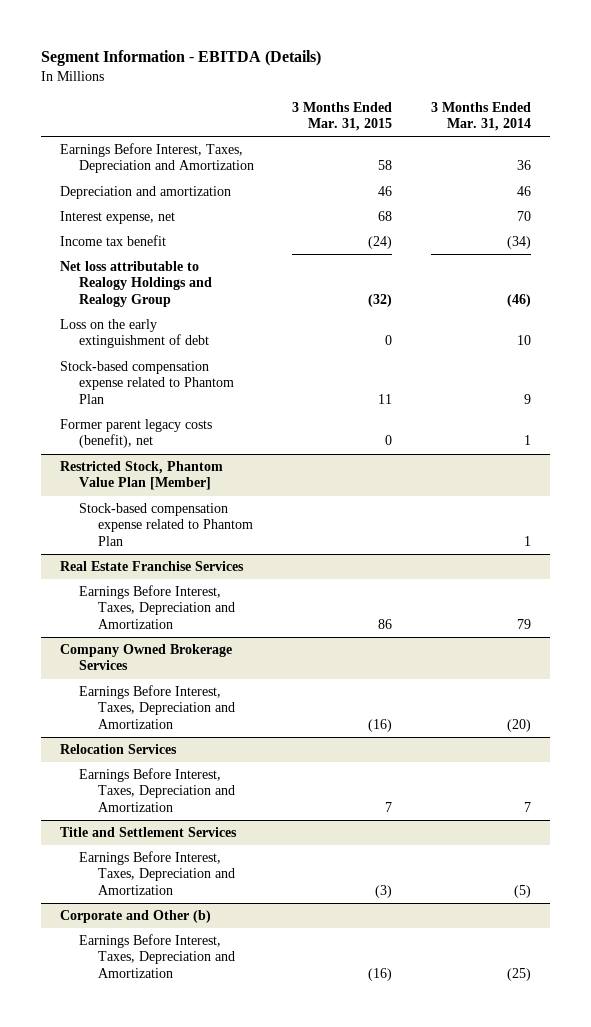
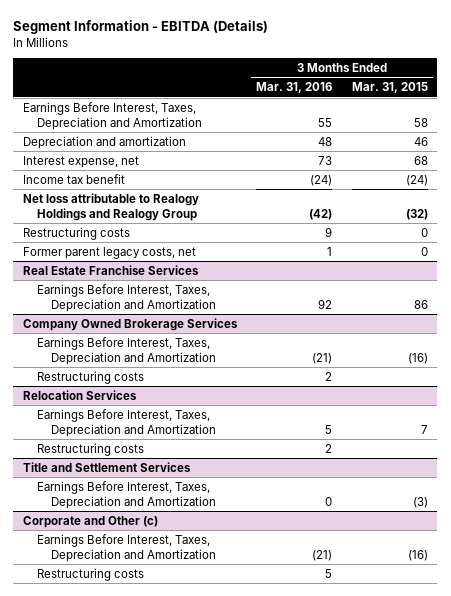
[430,101,531,132] 3 Months Ended Mar. 31, 2014 -> none
none -> [256,82,333,94] Mar. 31, 2016
[59,319,209,349] Loss on the early extinguishment of debt -> none
[59,361,234,404] Stock-based compensation expense related to Phantom Plan -> none
[59,461,223,491] Restricted Stock, Phantom Value Plan [Member] -> none
[78,503,253,546] Stock-based compensation expense related to Phantom Plan -> none
none -> [22,226,130,240] Restructuring costs
[59,419,212,449] Former parent legacy costs (benefit), net -> [22,246,196,259] Former parent legacy costs, net
none -> [36,370,144,384] Restructuring costs
none -> [36,442,144,456] Restructuring costs
[59,910,211,924] Corporate and Other (b) -> [22,515,158,528] Corporate and Other (c)
none -> [36,567,144,581] Restructuring costs

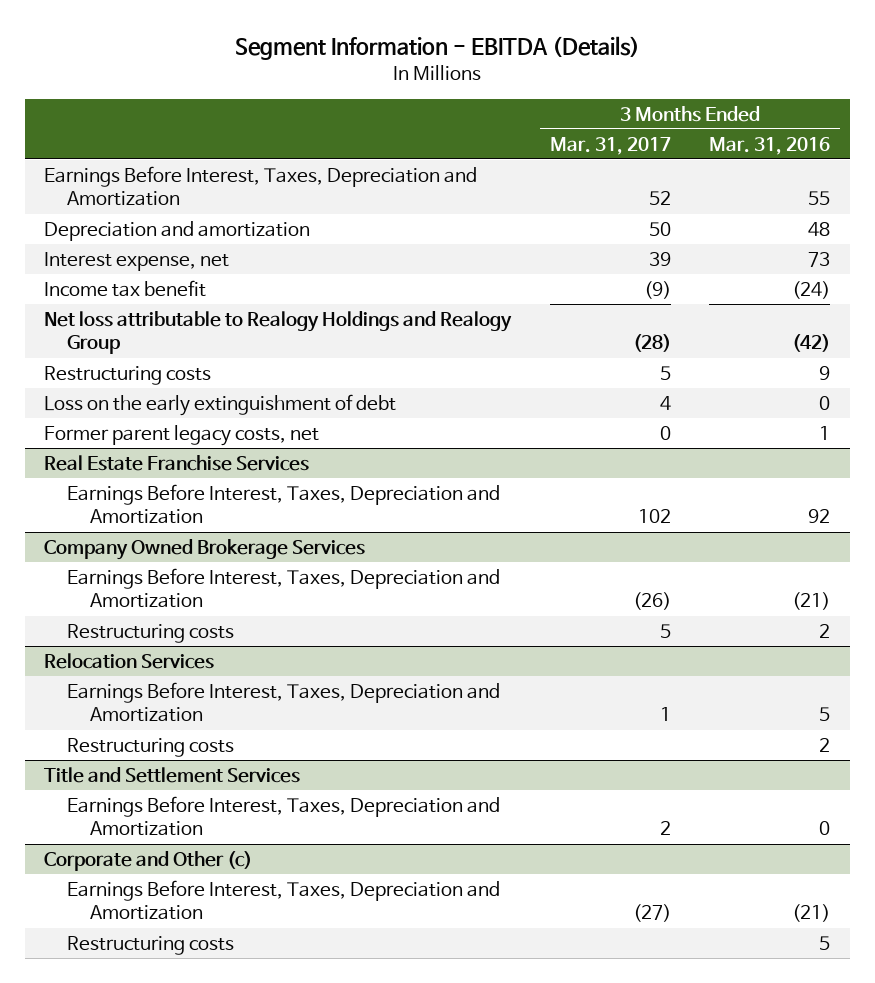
[351,82,428,94] Mar. 31, 2015 -> none
none -> [549,136,671,155] Mar. 31, 2017
none -> [44,393,397,416] Loss on the early extinguishment of debt

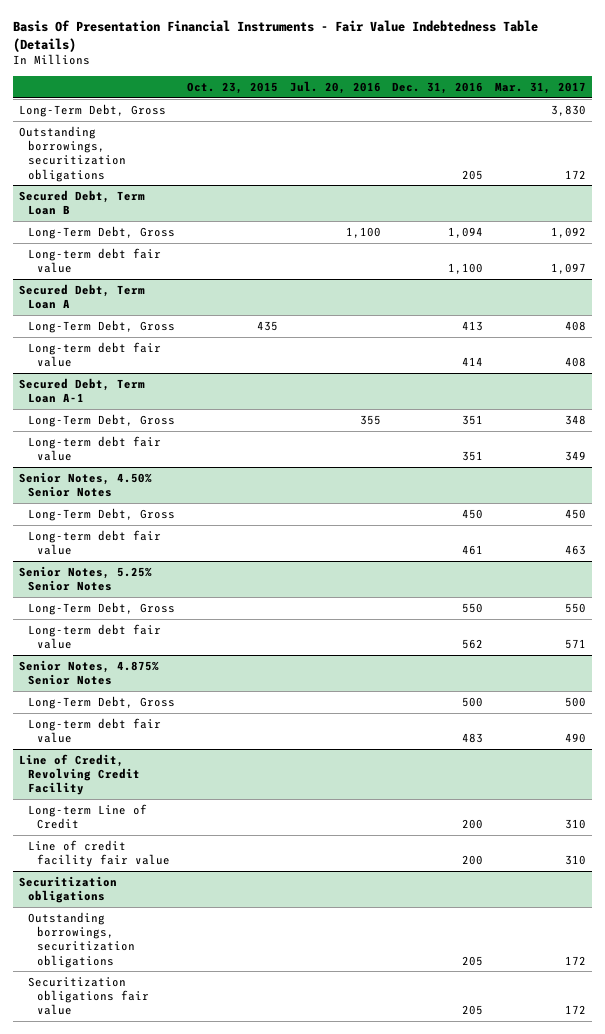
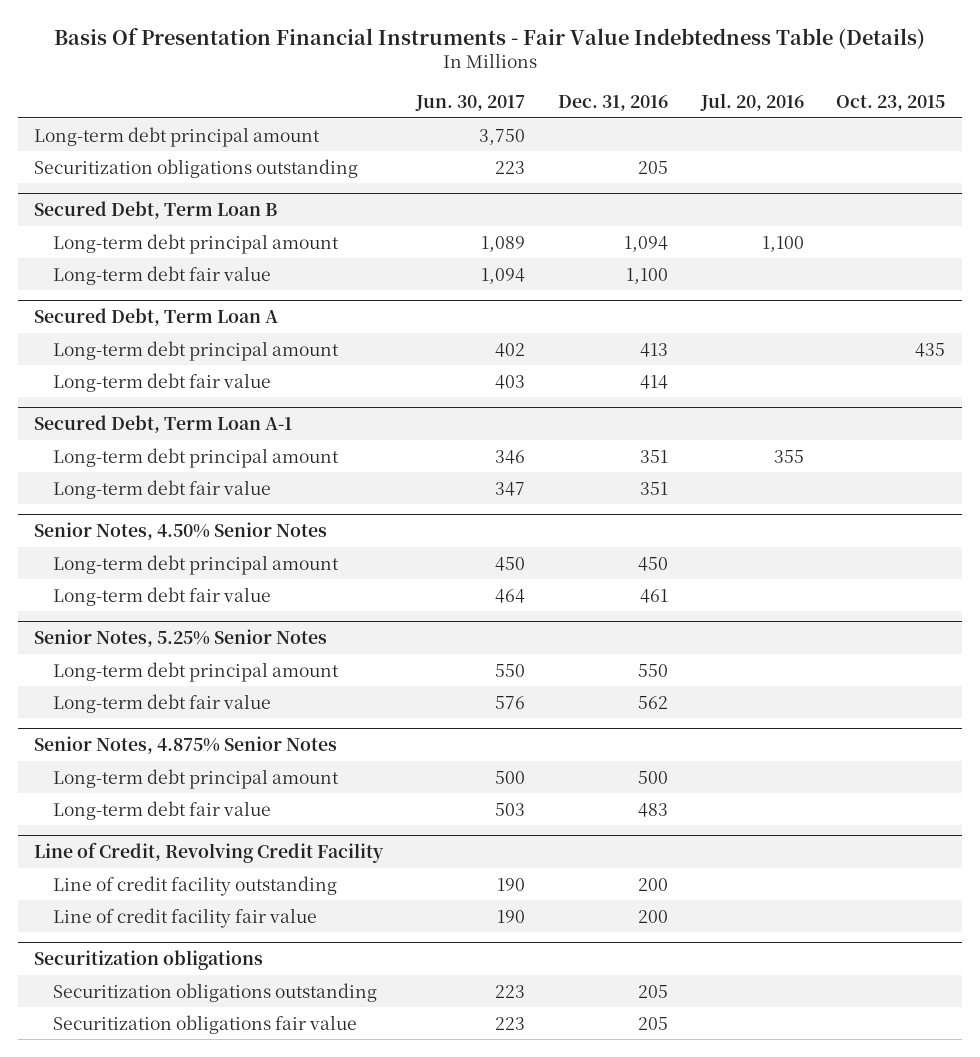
[495,81,587,94] Mar. 31, 2017 -> none
none -> [415,94,526,111] Jun. 30, 2017
[18,103,166,117] Long-Term Debt, Gross -> [34,126,321,147] Long-term debt principal amount
[18,125,126,182] Outstanding borrowings, securitization obligations -> [34,158,359,178] Securitization obligations outstanding
[27,225,175,239] Long-Term Debt, Gross -> [52,233,339,254] Long-term debt principal amount
[27,319,175,333] Long-Term Debt, Gross -> [52,340,339,361] Long-term debt principal amount
[27,413,175,427] Long-Term Debt, Gross -> [52,447,339,468] Long-term debt principal amount
[27,507,175,521] Long-Term Debt, Gross -> [52,554,339,575] Long-term debt principal amount
[27,601,175,615] Long-Term Debt, Gross -> [52,661,339,682] Long-term debt principal amount
[27,695,175,709] Long-Term Debt, Gross -> [52,768,339,789] Long-term debt principal amount
[27,803,147,830] Long-term Line of Credit -> [52,875,337,896] Line of credit facility outstanding
[27,911,136,968] Outstanding borrowings, securitization obligations -> [52,982,377,1002] Securitization obligations outstanding

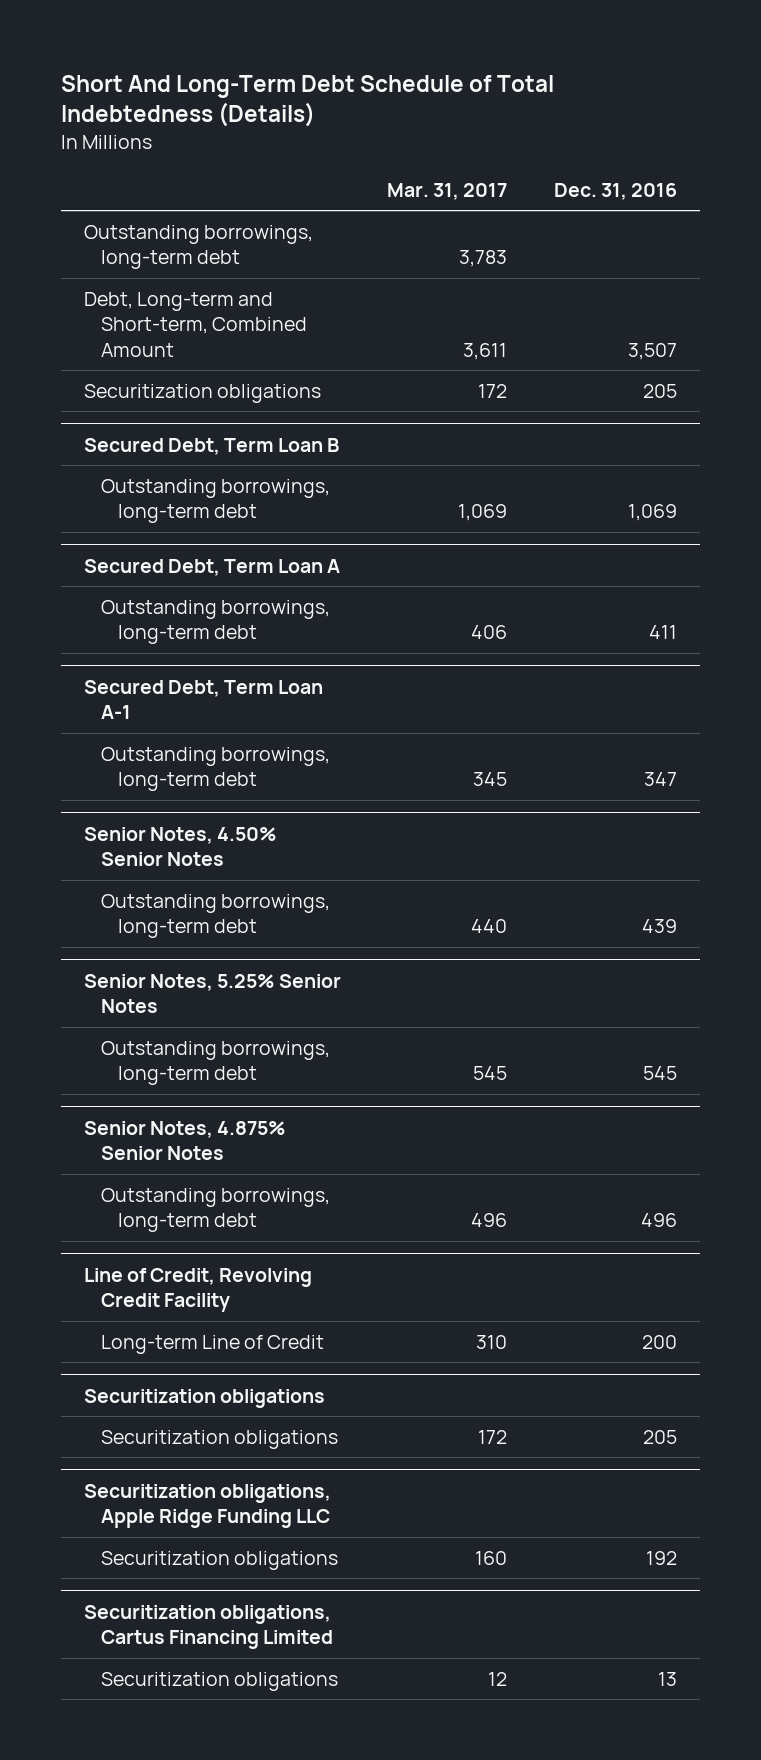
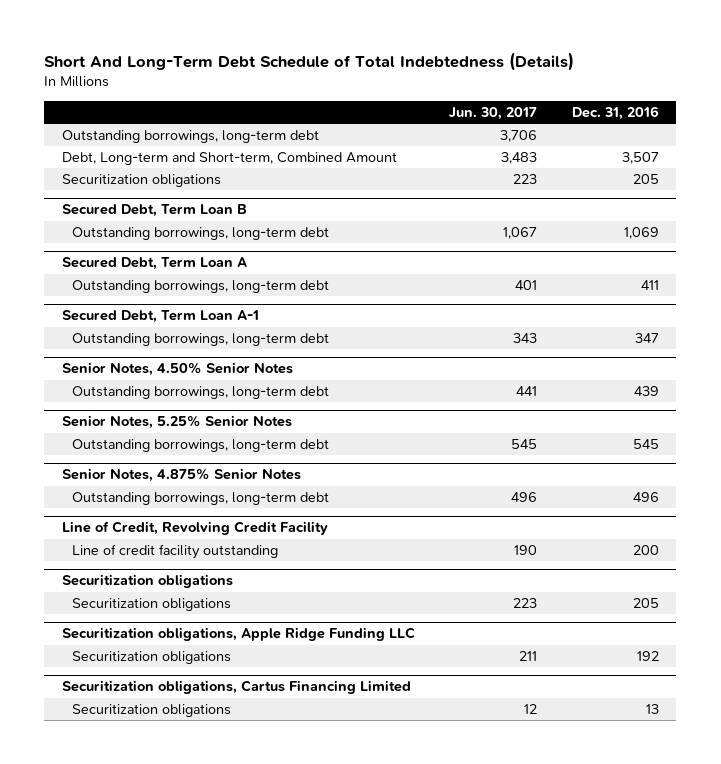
[387,182,508,200] Mar. 31, 2017 -> none
none -> [449,106,538,120] Jun. 30, 2017
[101,1334,325,1354] Long-term Line of Credit -> [71,544,278,560] Line of credit facility outstanding

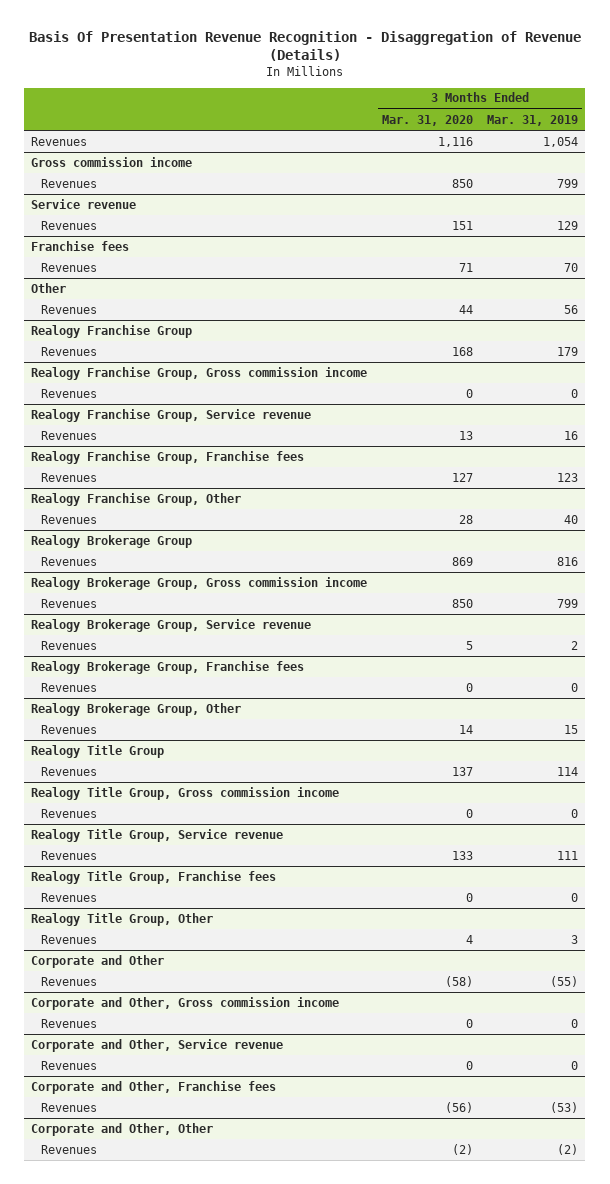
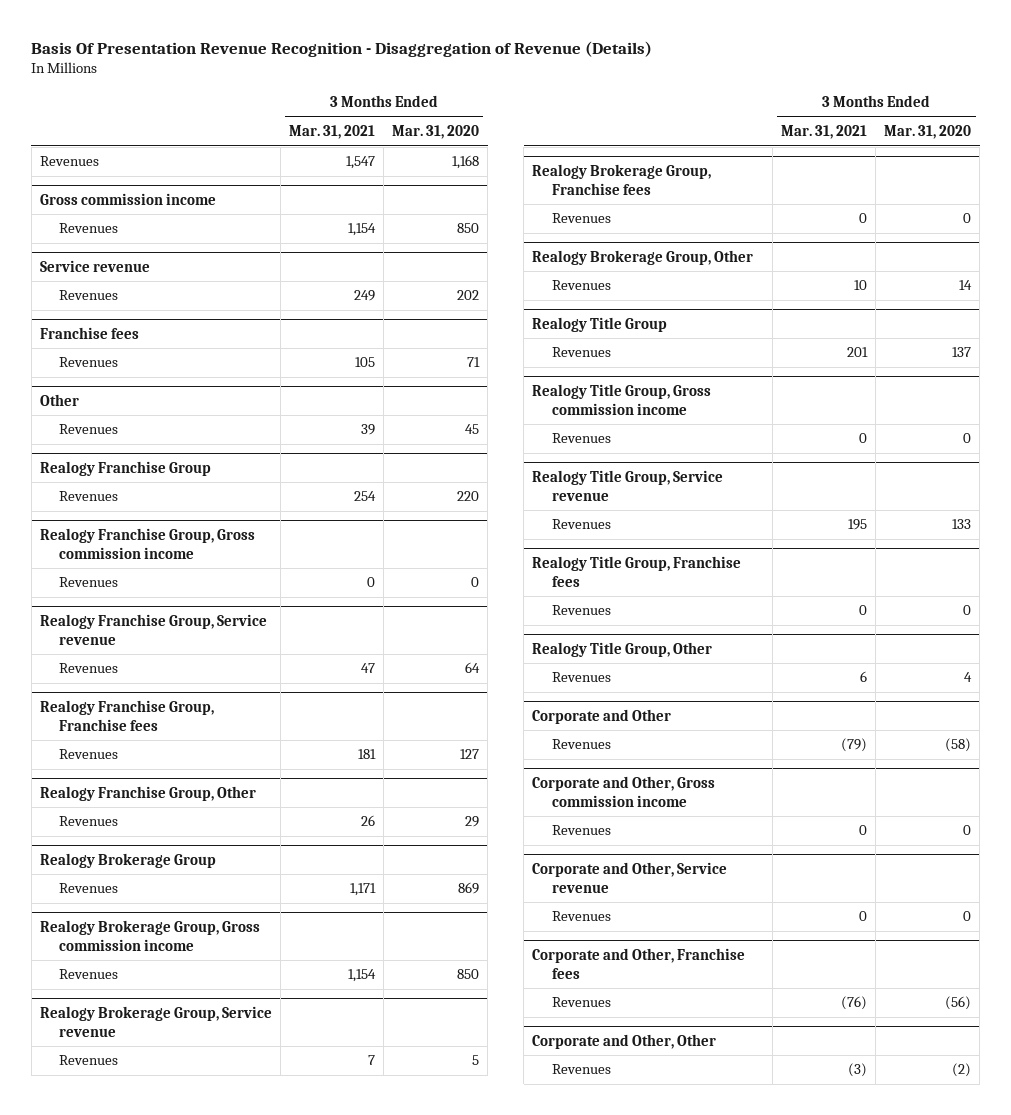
[487,114,579,126] Mar. 31, 2019 -> none
none -> [288,125,375,140] Mar. 31, 2021
[437,136,473,147] 1,116 -> [452,155,480,170] 1,168
[451,220,473,230] 151 -> [457,290,480,301] 202
[458,304,473,314] 44 -> [465,424,480,435] 45
[451,346,473,356] 168 -> [457,491,480,502] 220
[458,430,473,440] 13 -> [465,662,481,674] 64
[458,514,473,524] 28 -> [465,816,480,828] 29

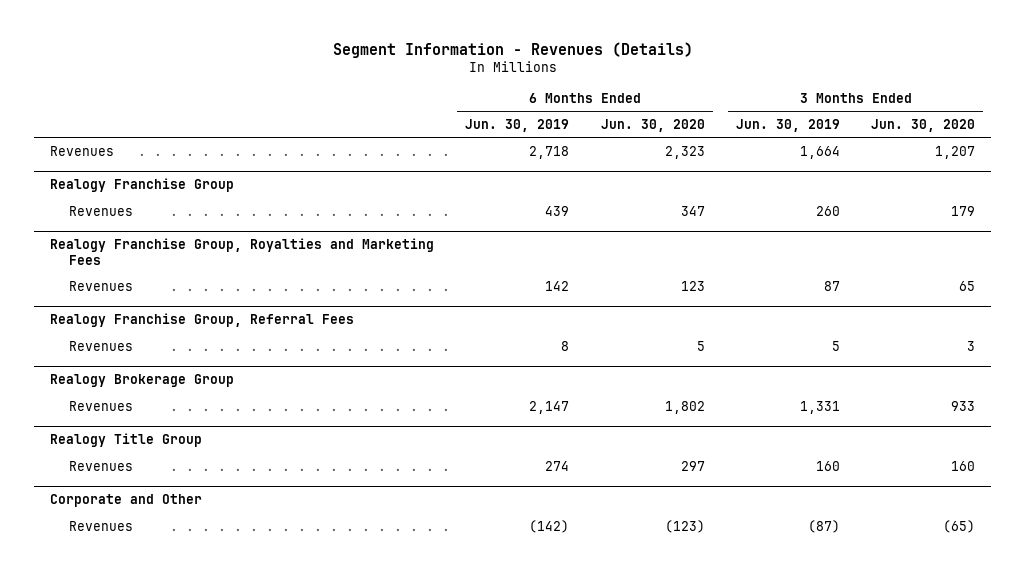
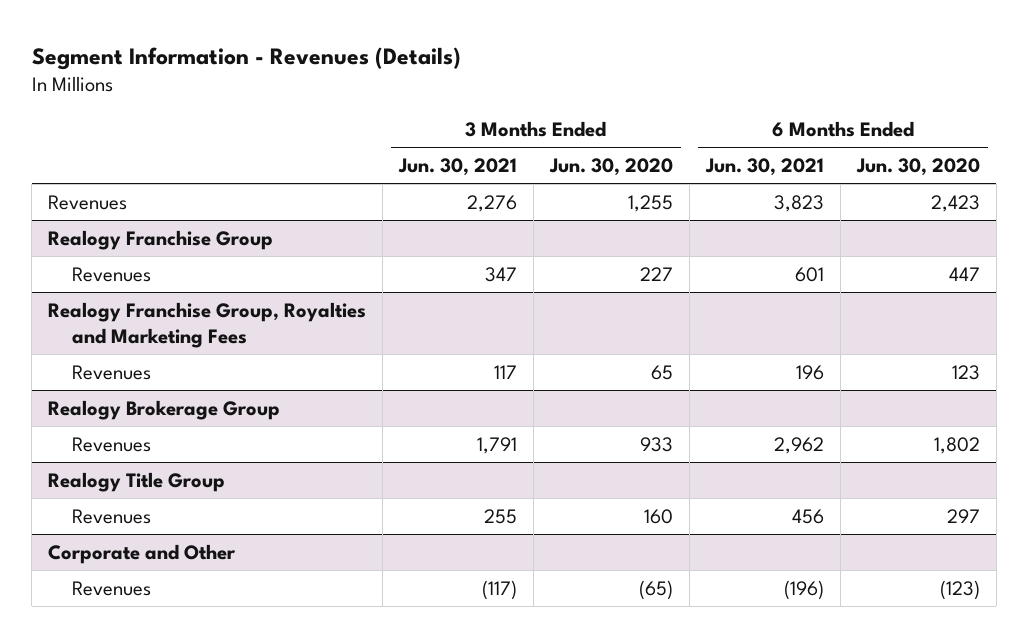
[465,118,570,132] Jun. 30, 2019 -> none
[736,118,841,132] Jun. 30, 2019 -> none
none -> [398,158,518,177] Jun. 30, 2021
none -> [704,158,824,177] Jun. 30, 2021
[664,145,705,159] 2,323 -> [930,194,980,212] 2,423
[935,145,976,159] 1,207 -> [627,194,673,212] 1,255
[680,205,705,216] 347 -> [948,266,980,281] 447
[951,205,976,216] 179 -> [639,266,673,281] 227
[49,313,354,328] Realogy Franchise Group, Referral Fees -> none
[69,340,134,351] Revenues -> none

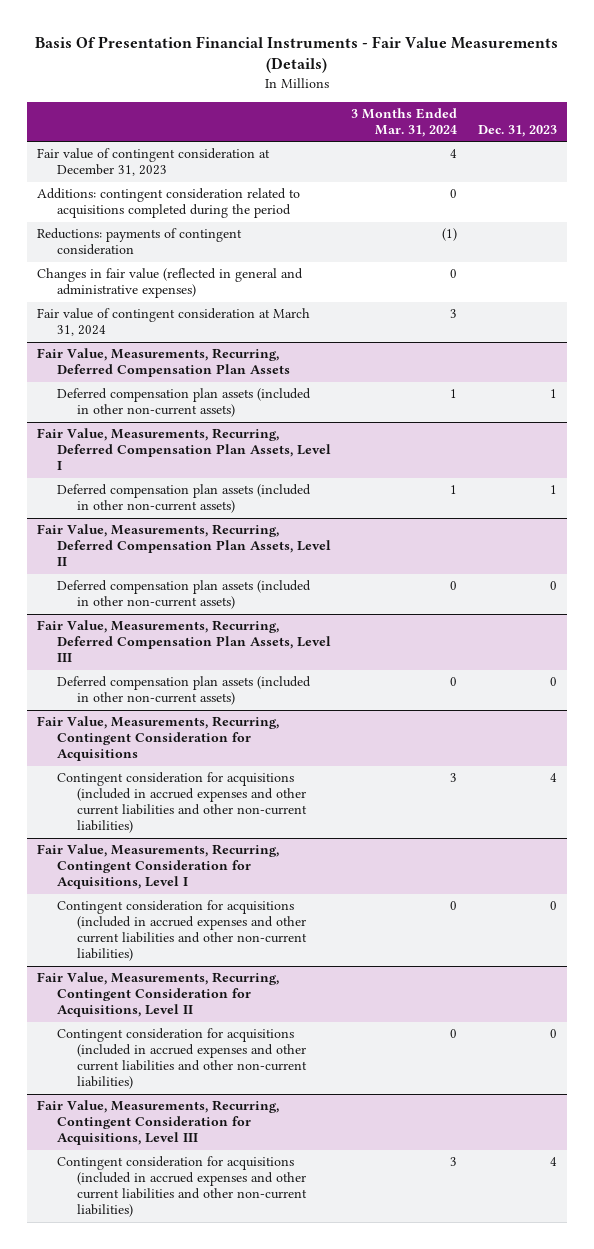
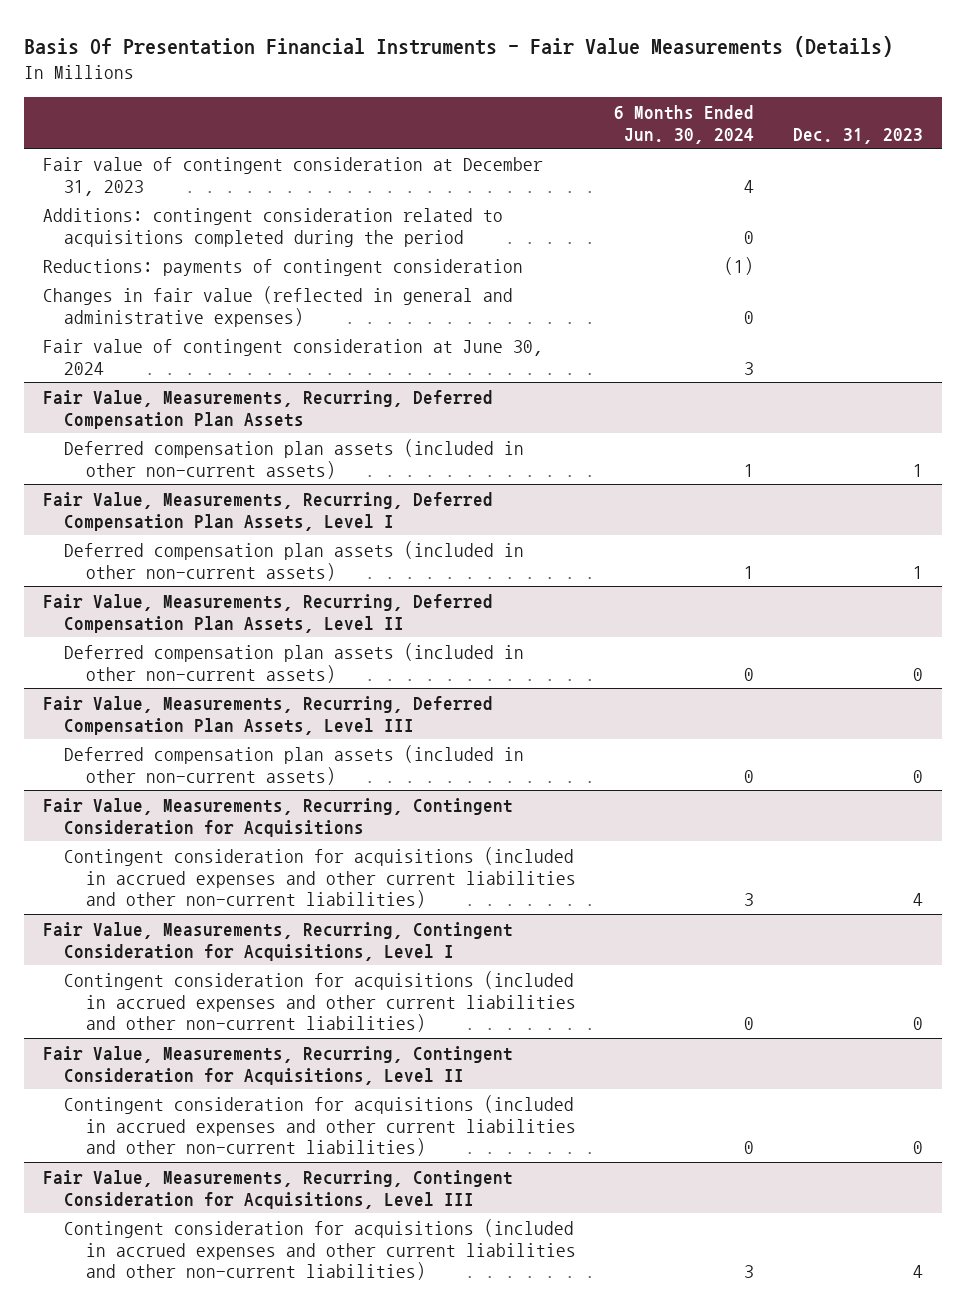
[351,107,458,137] 3 Months Ended Mar. 31, 2024 -> none
none -> [614,105,755,144] 6 Months Ended Jun. 30, 2024
[36,308,310,337] Fair value of contingent consideration at March 31, 2024 -> [42,338,543,375] Fair value of contingent consideration at June 30, 2024

